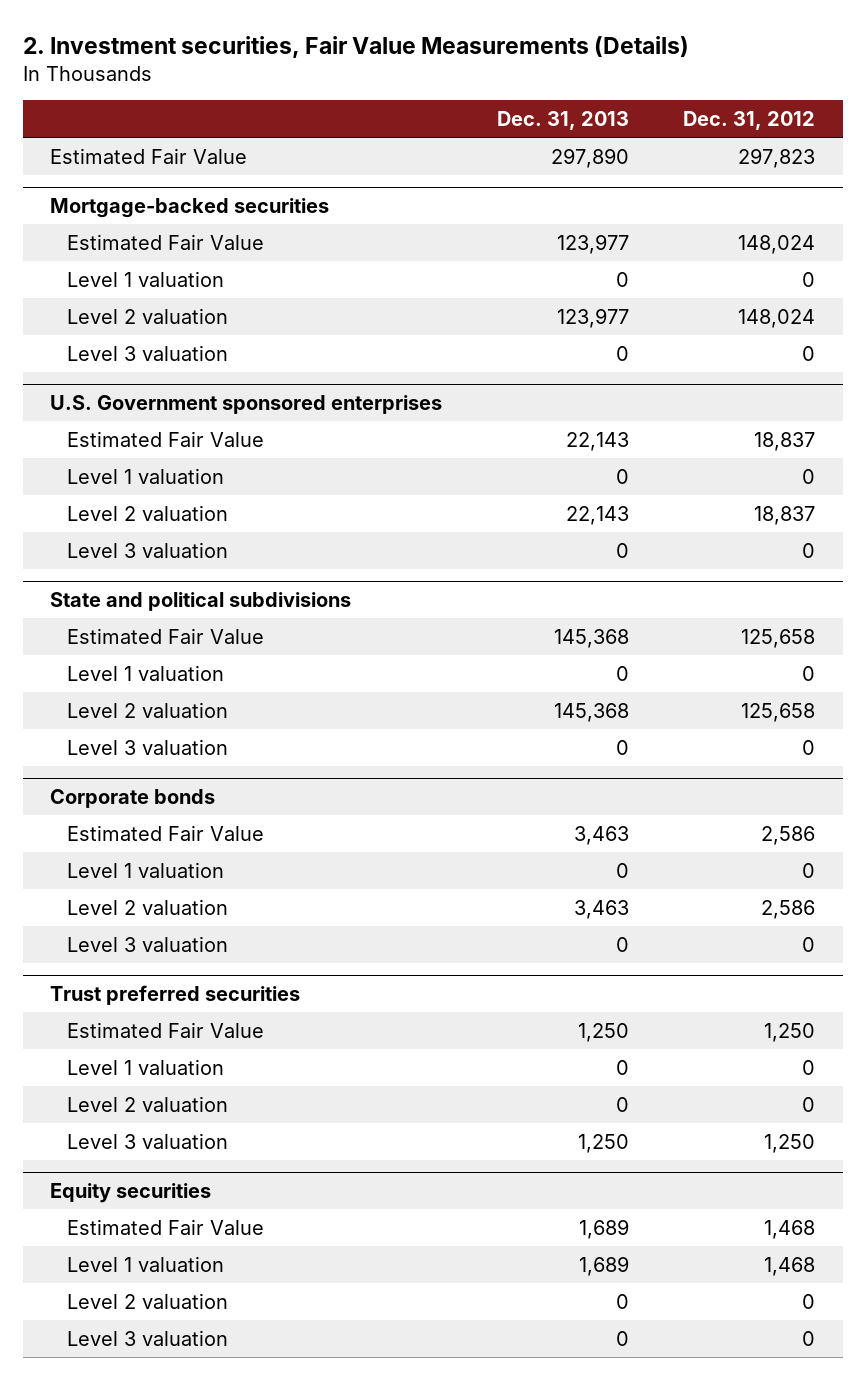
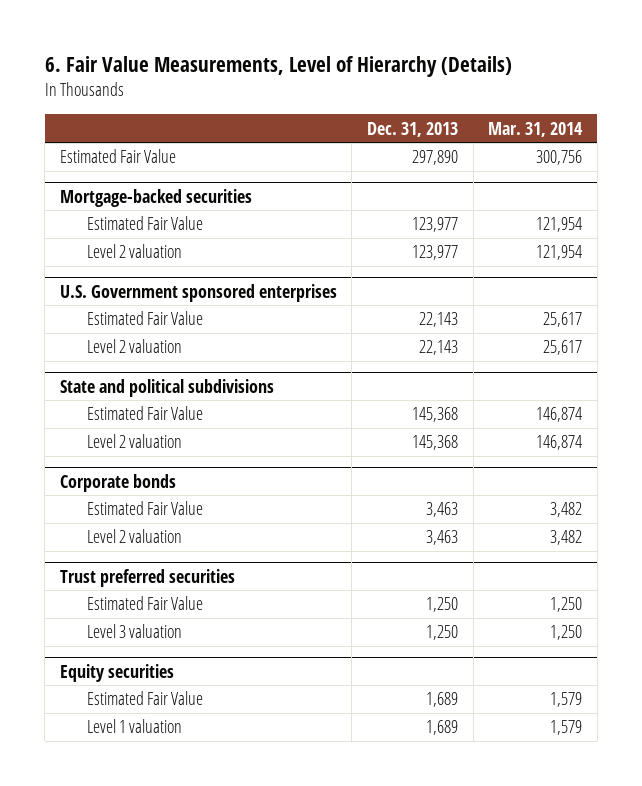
[23,35,690,58] 2. Investment securities, Fair Value Measurements (Details) -> [44,56,512,78] 6. Fair Value Measurements, Level of Hierarchy (Details)
[683,111,816,131] Dec. 31, 2012 -> none
none -> [488,121,584,137] Mar. 31, 2014
[67,270,225,287] Level 1 valuation -> none
[67,344,229,361] Level 3 valuation -> none
[67,467,225,484] Level 1 valuation -> none
[67,541,229,558] Level 3 valuation -> none
[67,664,225,681] Level 1 valuation -> none
[67,738,229,755] Level 3 valuation -> none
[67,861,225,878] Level 1 valuation -> none
[67,935,229,952] Level 3 valuation -> none
[67,1058,225,1075] Level 1 valuation -> none
[67,1095,229,1112] Level 2 valuation -> none
[67,1292,229,1309] Level 2 valuation -> none
[67,1329,229,1346] Level 3 valuation -> none

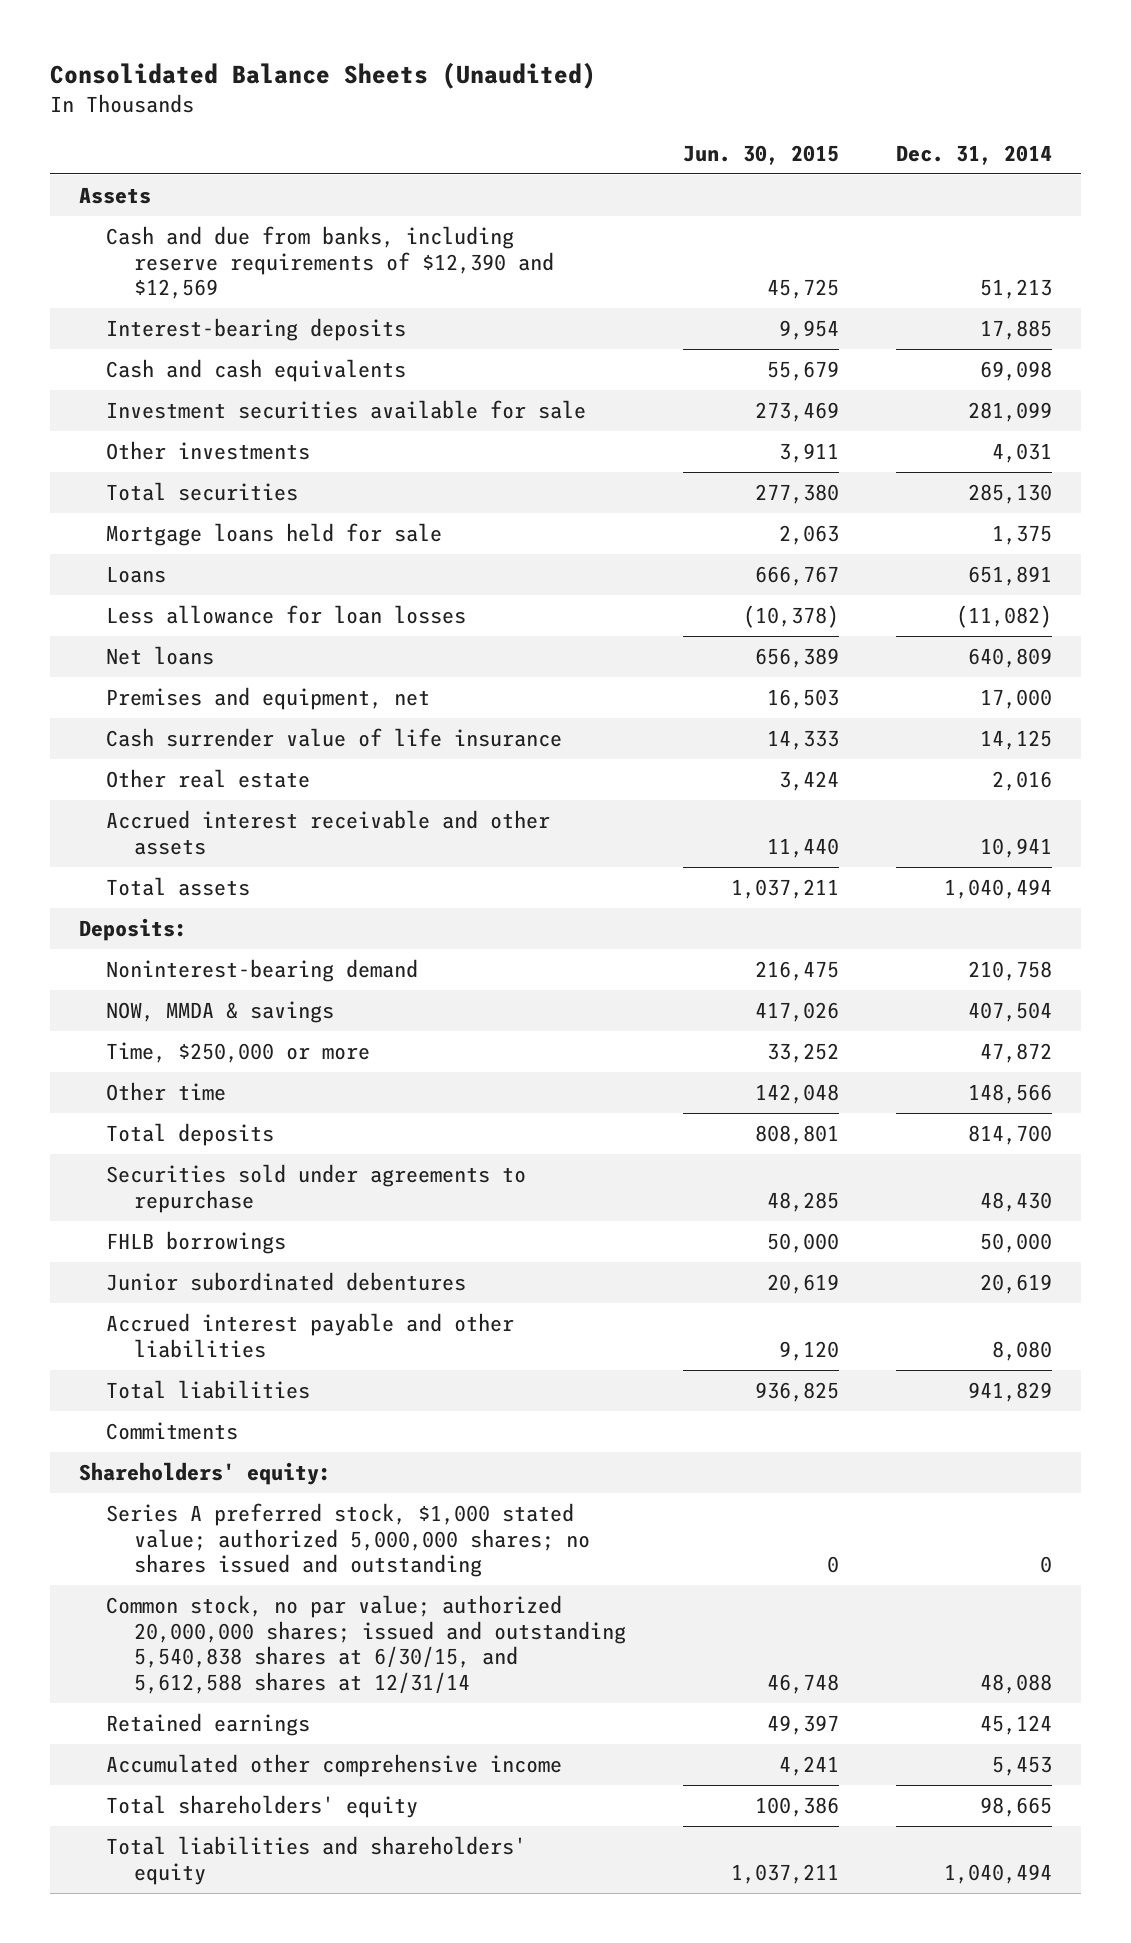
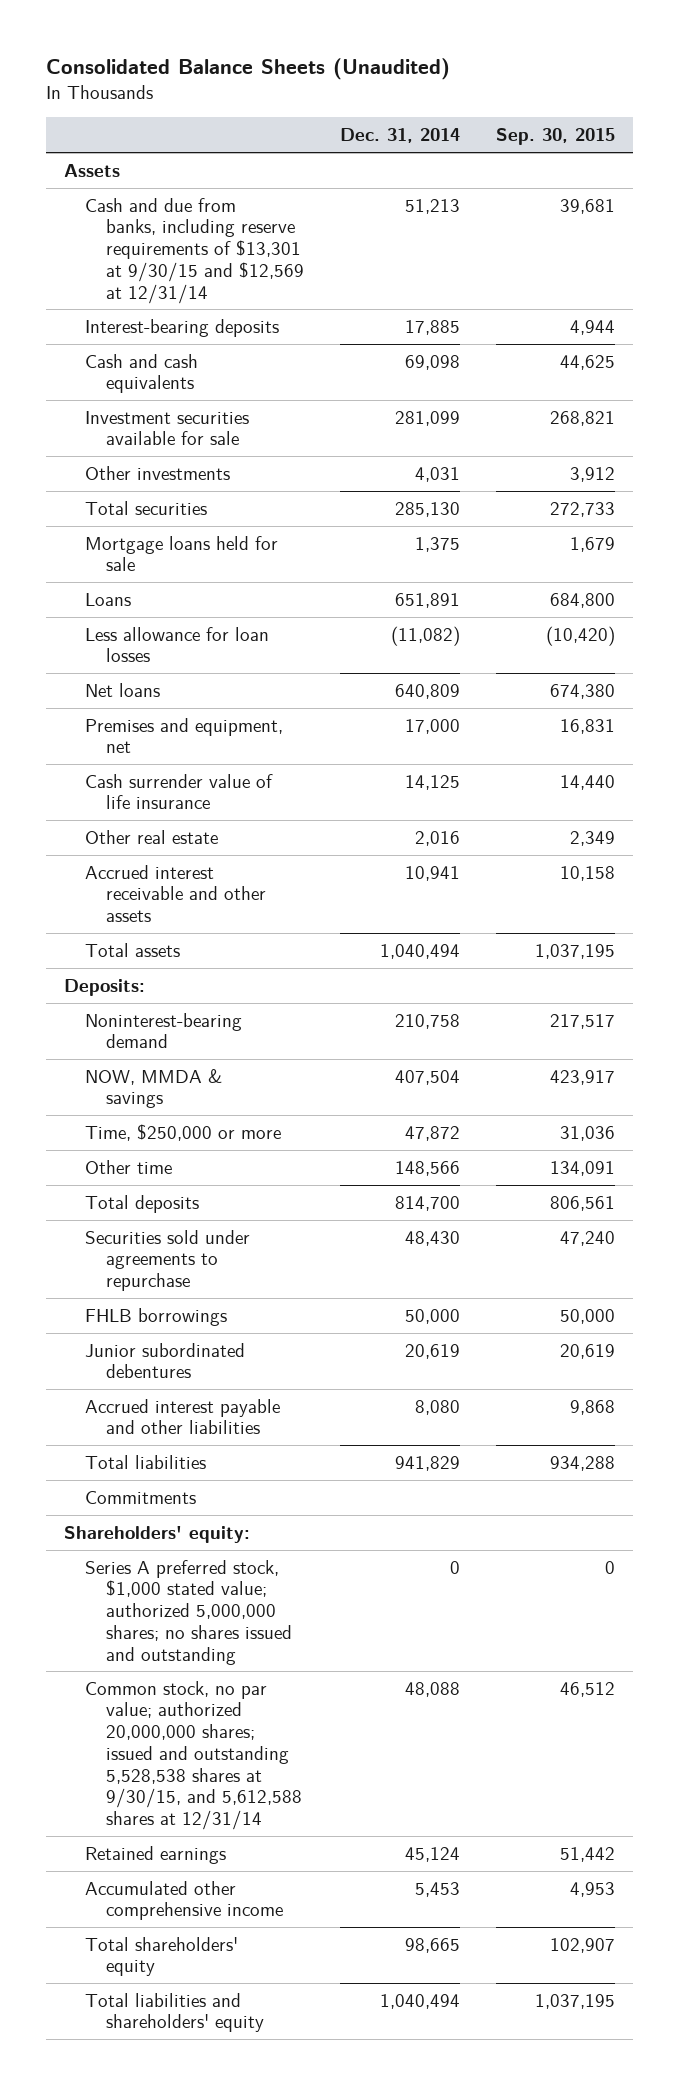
[683,145,840,166] Jun. 30, 2015 -> none
none -> [496,128,616,146] Sep. 30, 2015
[106,225,555,300] Cash and due from banks, including reserve requirements of $12,390 and $12,569 -> [84,197,304,304] Cash and due from banks, including reserve requirements of $13,301 at 9/30/15 and $12,569 at 12/31/14
[106,1594,627,1695] Common stock, no par value; authorized 20,000,000 shares; issued and outstanding 5,540,838 shares at 6/30/15, and 5,612,588 shares at 12/31/14 -> [84,1680,302,1830] Common stock, no par value; authorized 20,000,000 shares; issued and outstanding 5,528,538 shares at 9/30/15, and 5,612,588 shares at 12/31/14

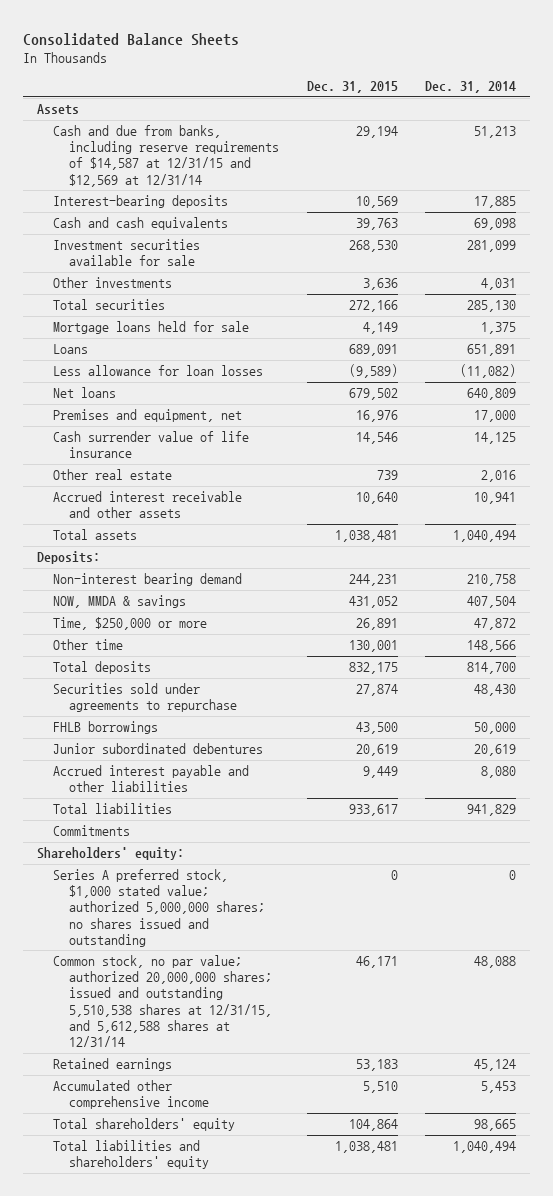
[45,58,450,81] Consolidated Balance Sheets (Unaudited) -> [23,32,240,46] Consolidated Balance Sheets
[496,128,616,146] Sep. 30, 2015 -> none
none -> [306,81,398,94] Dec. 31, 2015
[84,197,304,304] Cash and due from banks, including reserve requirements of $13,301 at 9/30/15 and $12,569 at 12/31/14 -> [52,125,280,187] Cash and due from banks, including reserve requirements of $14,587 at 12/31/15 and $12,569 at 12/31/14
[84,1012,242,1049] Noninterest-bearing demand -> [52,573,242,587] Non-interest bearing demand
[84,1680,302,1830] Common stock, no par value; authorized 20,000,000 shares; issued and outstanding 5,528,538 shares at 9/30/15, and 5,612,588 shares at 12/31/14 -> [52,955,273,1048] Common stock, no par value; authorized 20,000,000 shares; issued and outstanding 5,510,538 shares at 12/31/15, and 5,612,588 shares at 12/31/14

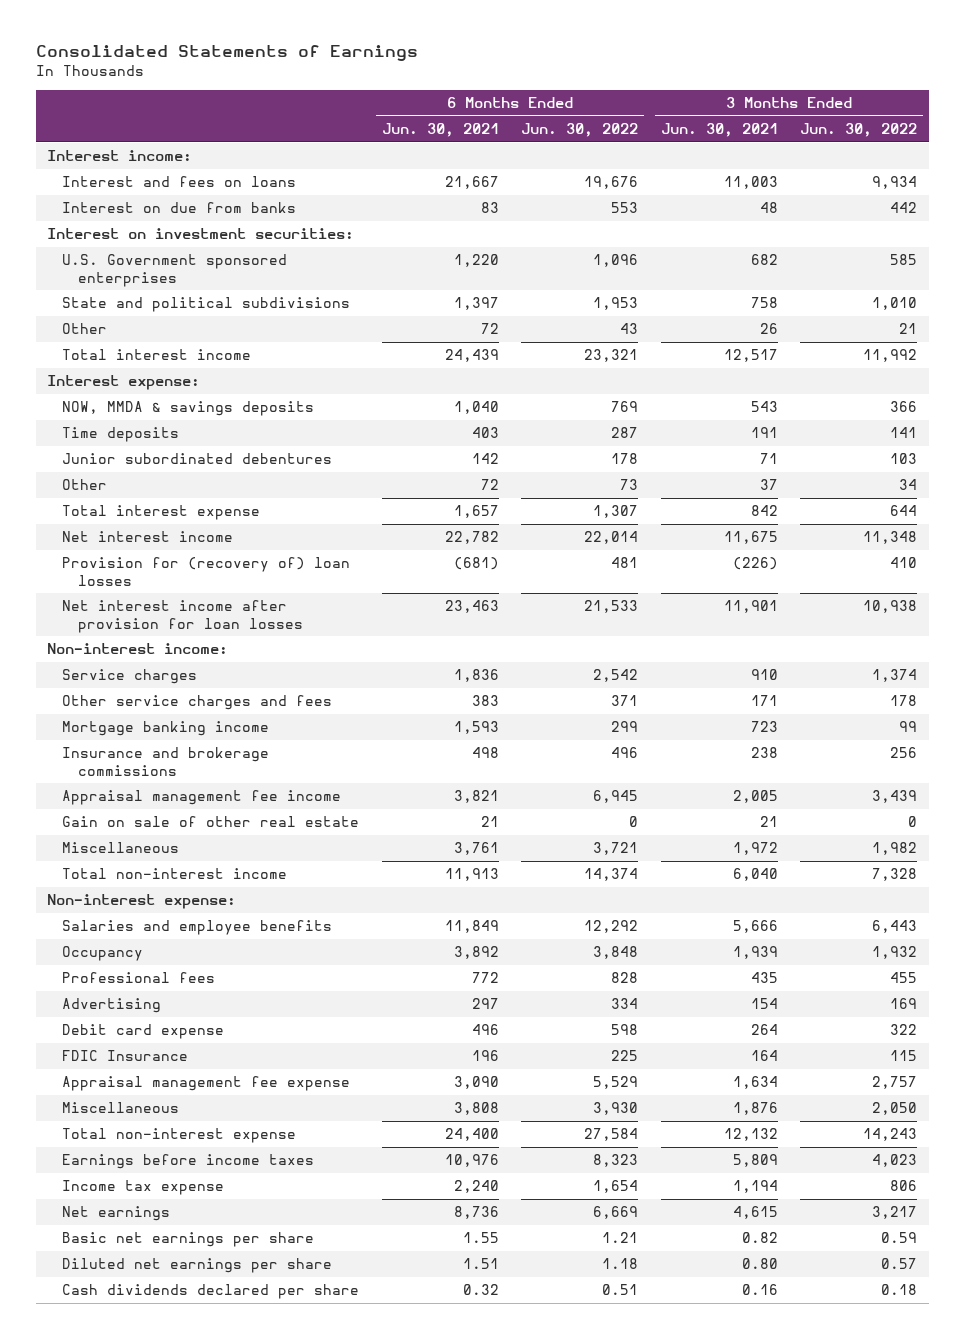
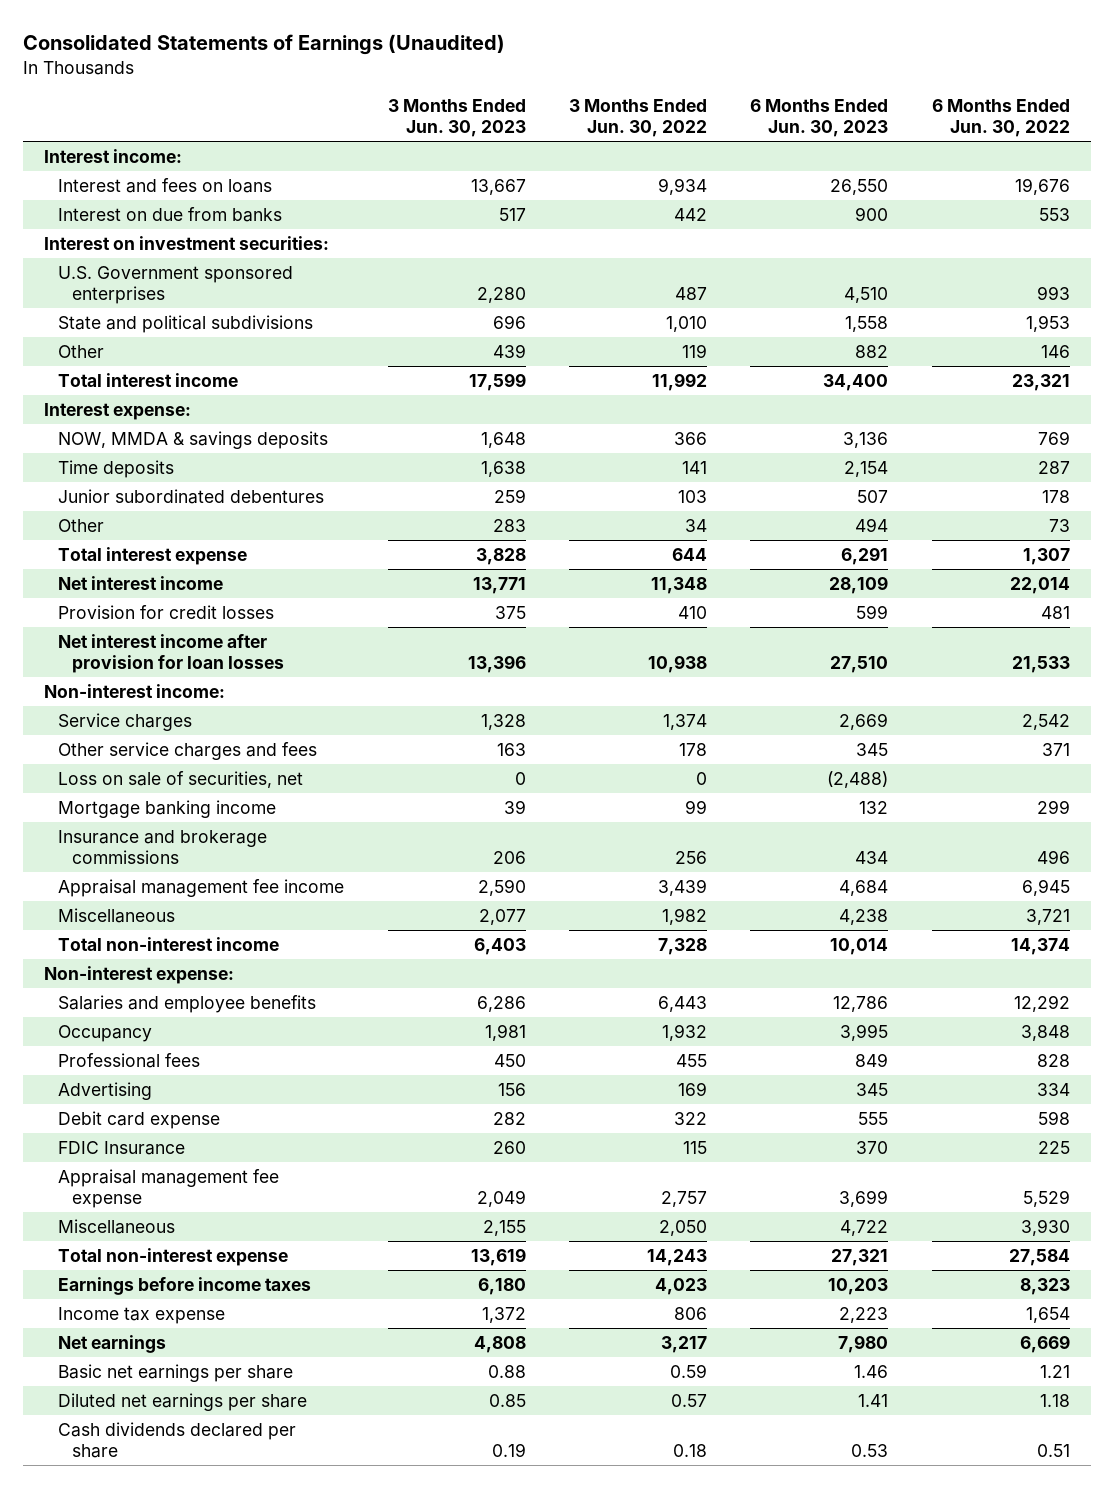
[35,45,418,62] Consolidated Statements of Earnings -> [22,33,505,55] Consolidated Statements of Earnings (Unaudited)
[381,123,499,138] Jun. 30, 2021 -> none
[660,123,778,138] Jun. 30, 2021 -> none
none -> [387,99,526,137] 3 Months Ended Jun. 30, 2023
none -> [750,99,889,137] 6 Months Ended Jun. 30, 2023
[593,254,639,268] 1,096 -> [1036,285,1070,300] 993
[890,254,918,266] 585 -> [674,286,707,300] 487
[620,323,639,335] 43 -> [1040,345,1070,359] 146
[899,323,918,335] 21 -> [681,344,707,359] 119
[62,557,351,586] Provision for (recovery of) loan losses -> [58,605,275,620] Provision for credit losses
none -> [58,771,304,789] Loss on sale of securities, net
[62,816,360,828] Gain on sale of other real estate -> none

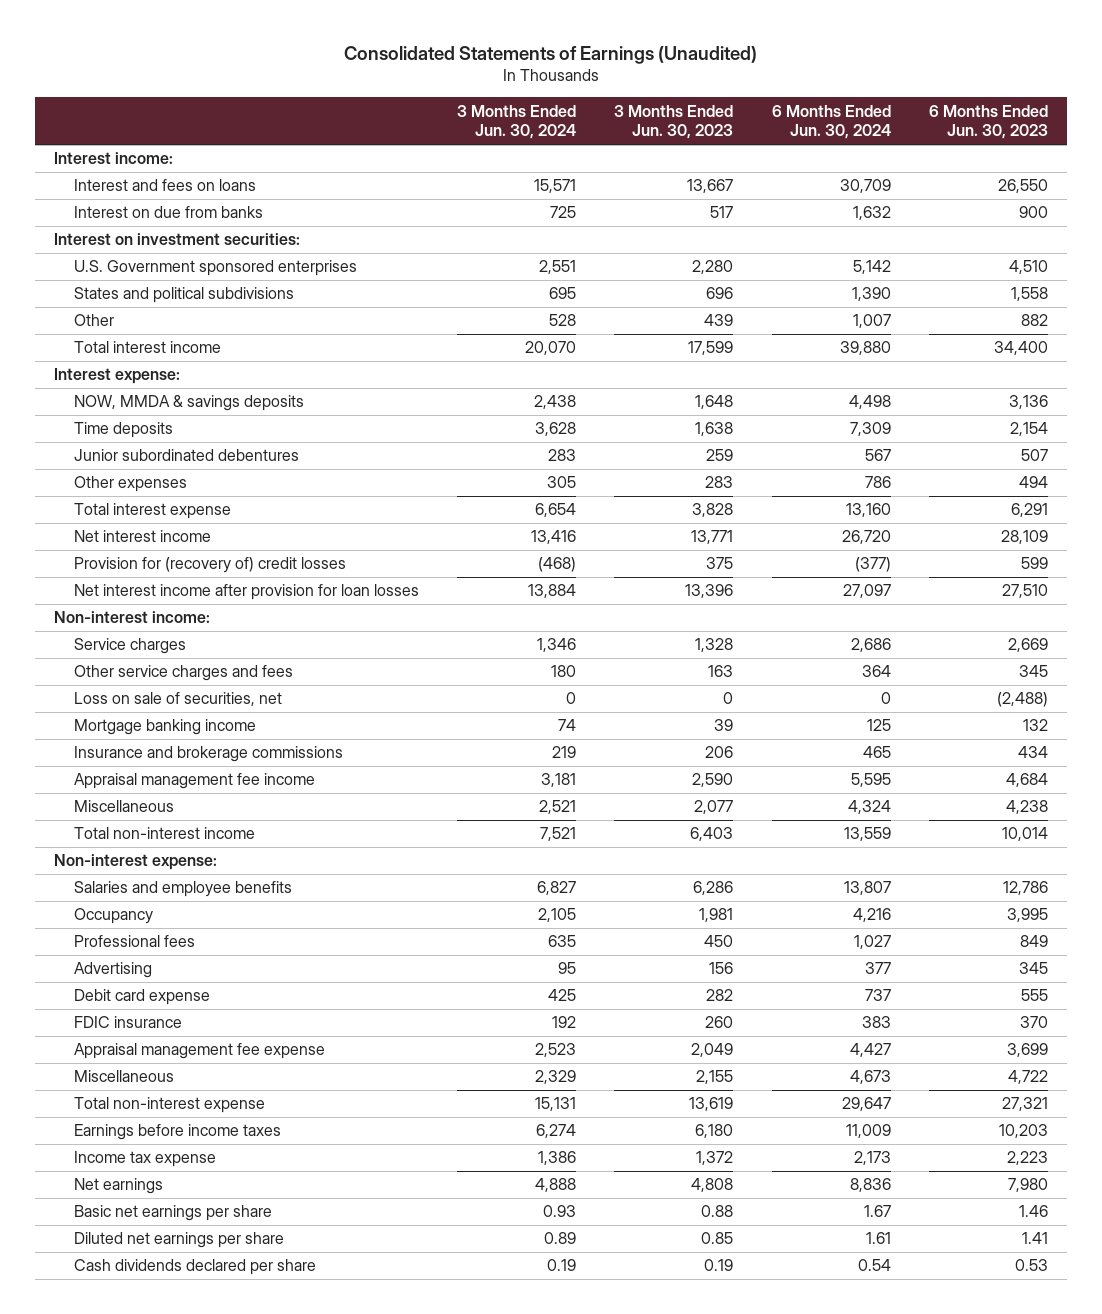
[568,99,707,137] 3 Months Ended Jun. 30, 2022 -> none
[931,99,1070,137] 6 Months Ended Jun. 30, 2022 -> none
none -> [457,104,577,140] 3 Months Ended Jun. 30, 2024
none -> [771,104,891,140] 6 Months Ended Jun. 30, 2024
[58,315,314,334] State and political subdivisions -> [73,287,294,304] States and political subdivisions
[58,519,105,533] Other -> [73,476,187,493] Other expenses
[58,605,275,620] Provision for credit losses -> [73,557,346,574] Provision for (recovery of) credit losses
[58,1141,186,1156] FDIC Insurance -> [73,1016,182,1029] FDIC insurance

